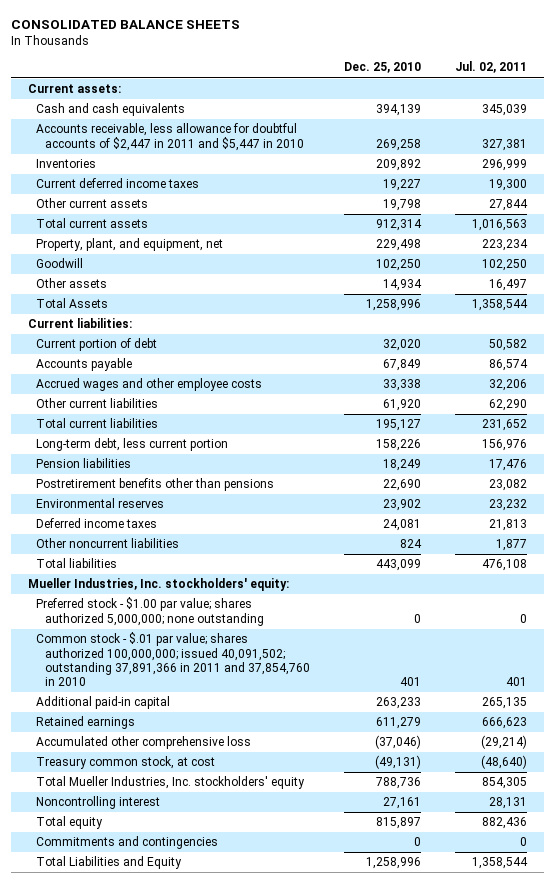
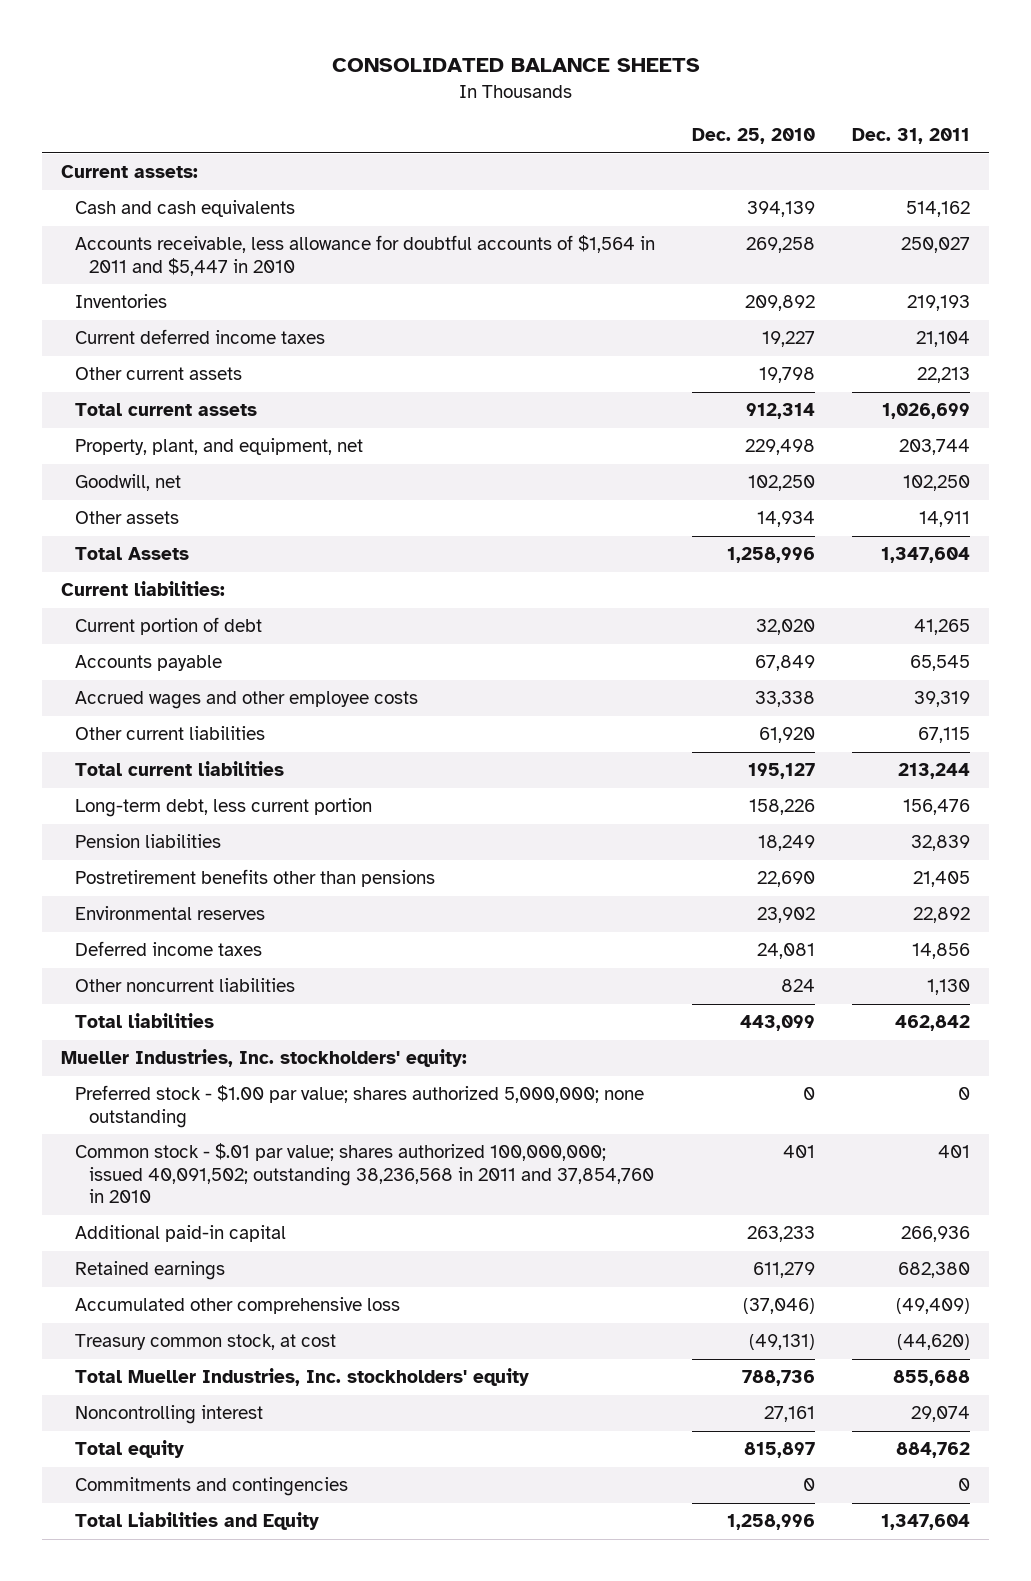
[454,61,527,74] Jul. 02, 2011 -> none
none -> [852,128,971,145] Dec. 31, 2011
[36,123,304,151] Accounts receivable, less allowance for doubtful accounts of $2,447 in 2011 and $5,447 in 2010 -> [74,235,655,276] Accounts receivable, less allowance for doubtful accounts of $1,564 in 2011 and $5,447 in 2010
[36,258,84,269] Goodwill -> [74,474,181,492] Goodwill, net
[36,632,310,686] Common stock - $.01 par value; shares authorized 100,000,000; issued 40,091,502; outstanding 37,891,366 in 2011 and 37,854,760 in 2010 -> [74,1143,654,1204] Common stock - $.01 par value; shares authorized 100,000,000; issued 40,091,502; outstanding 38,236,568 in 2011 and 37,854,760 in 2010

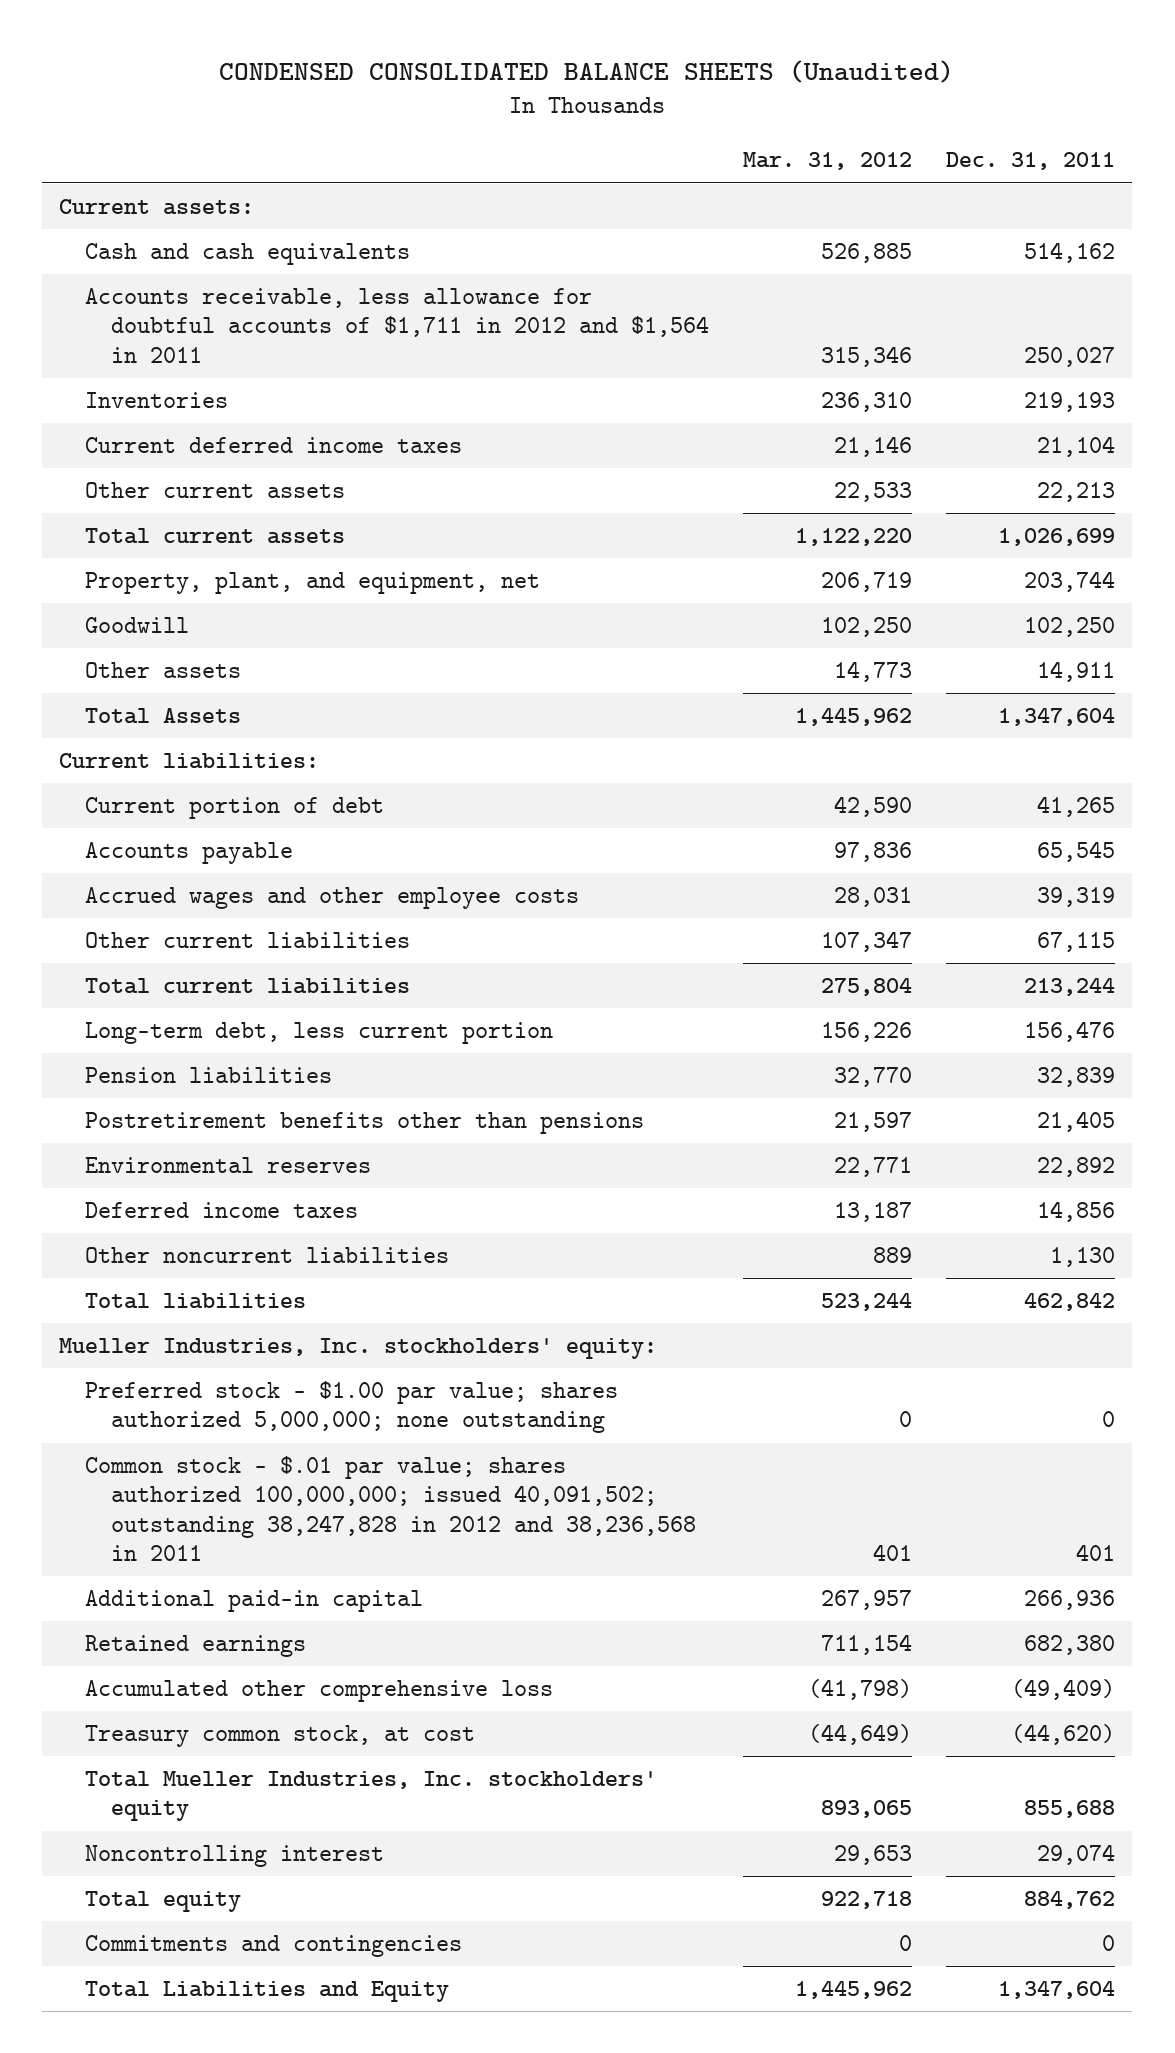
[331,57,700,72] CONSOLIDATED BALANCE SHEETS -> [219,60,955,84] CONDENSED CONSOLIDATED BALANCE SHEETS (Unaudited)
[692,128,816,145] Dec. 25, 2010 -> none
none -> [743,152,913,171] Mar. 31, 2012
[74,235,655,276] Accounts receivable, less allowance for doubtful accounts of $1,564 in 2011 and $5,447 in 2010 -> [85,288,710,363] Accounts receivable, less allowance for doubtful accounts of $1,711 in 2012 and $1,564 in 2011
[74,474,181,492] Goodwill, net -> [85,617,190,634] Goodwill
[74,1143,654,1204] Common stock - $.01 par value; shares authorized 100,000,000; issued 40,091,502; outstanding 38,236,568 in 2011 and 37,854,760 in 2010 -> [85,1456,697,1562] Common stock - $.01 par value; shares authorized 100,000,000; issued 40,091,502; outstanding 38,247,828 in 2012 and 38,236,568 in 2011

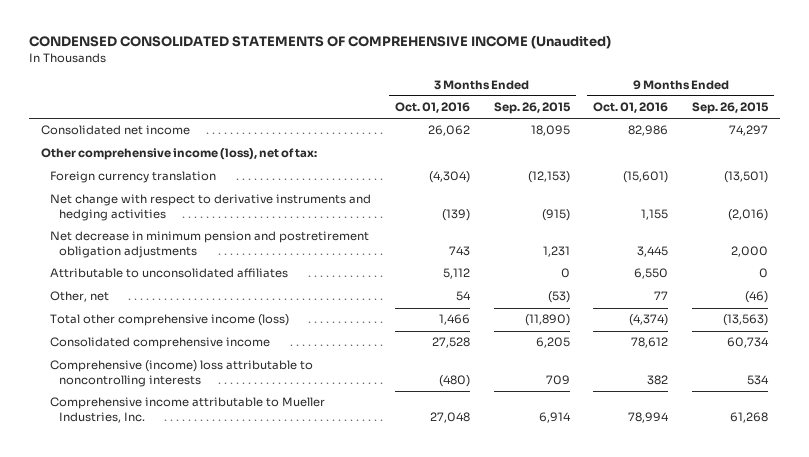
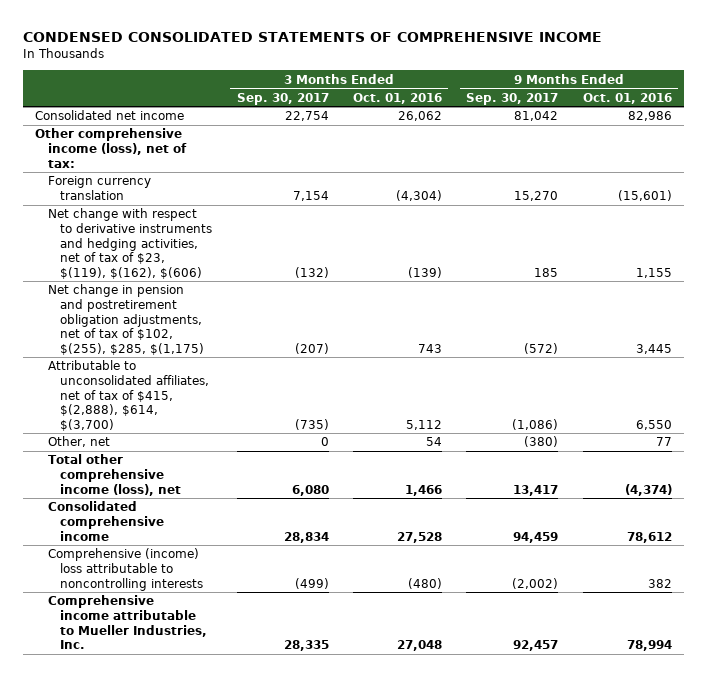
[28,35,611,50] CONDENSED CONSOLIDATED STATEMENTS OF COMPREHENSIVE INCOME (Unaudited) -> [23,31,603,42] CONDENSED CONSOLIDATED STATEMENTS OF COMPREHENSIVE INCOME
[493,102,571,115] Sep. 26, 2015 -> none
[692,102,770,115] Sep. 26, 2015 -> none
none -> [236,92,329,105] Sep. 30, 2017
none -> [466,92,559,105] Sep. 30, 2017
[49,194,371,221] Net change with respect to derivative instruments and hedging activities -> [47,208,213,279] Net change with respect to derivative instruments and hedging activities, net of tax of $23, $(119), $(162), $(606)
[49,231,369,258] Net decrease in minimum pension and postretirement obligation adjustments -> [47,284,205,355] Net change in pension and postretirement obligation adjustments, net of tax of $102, $(255), $285, $(1,175)
[49,268,288,279] Attributable to unconsolidated affiliates -> [47,360,210,431] Attributable to unconsolidated affiliates, net of tax of $415, $(2,888), $614, $(3,700)
[49,314,289,327] Total other comprehensive income (loss) -> [47,454,182,496] Total other comprehensive income (loss), net

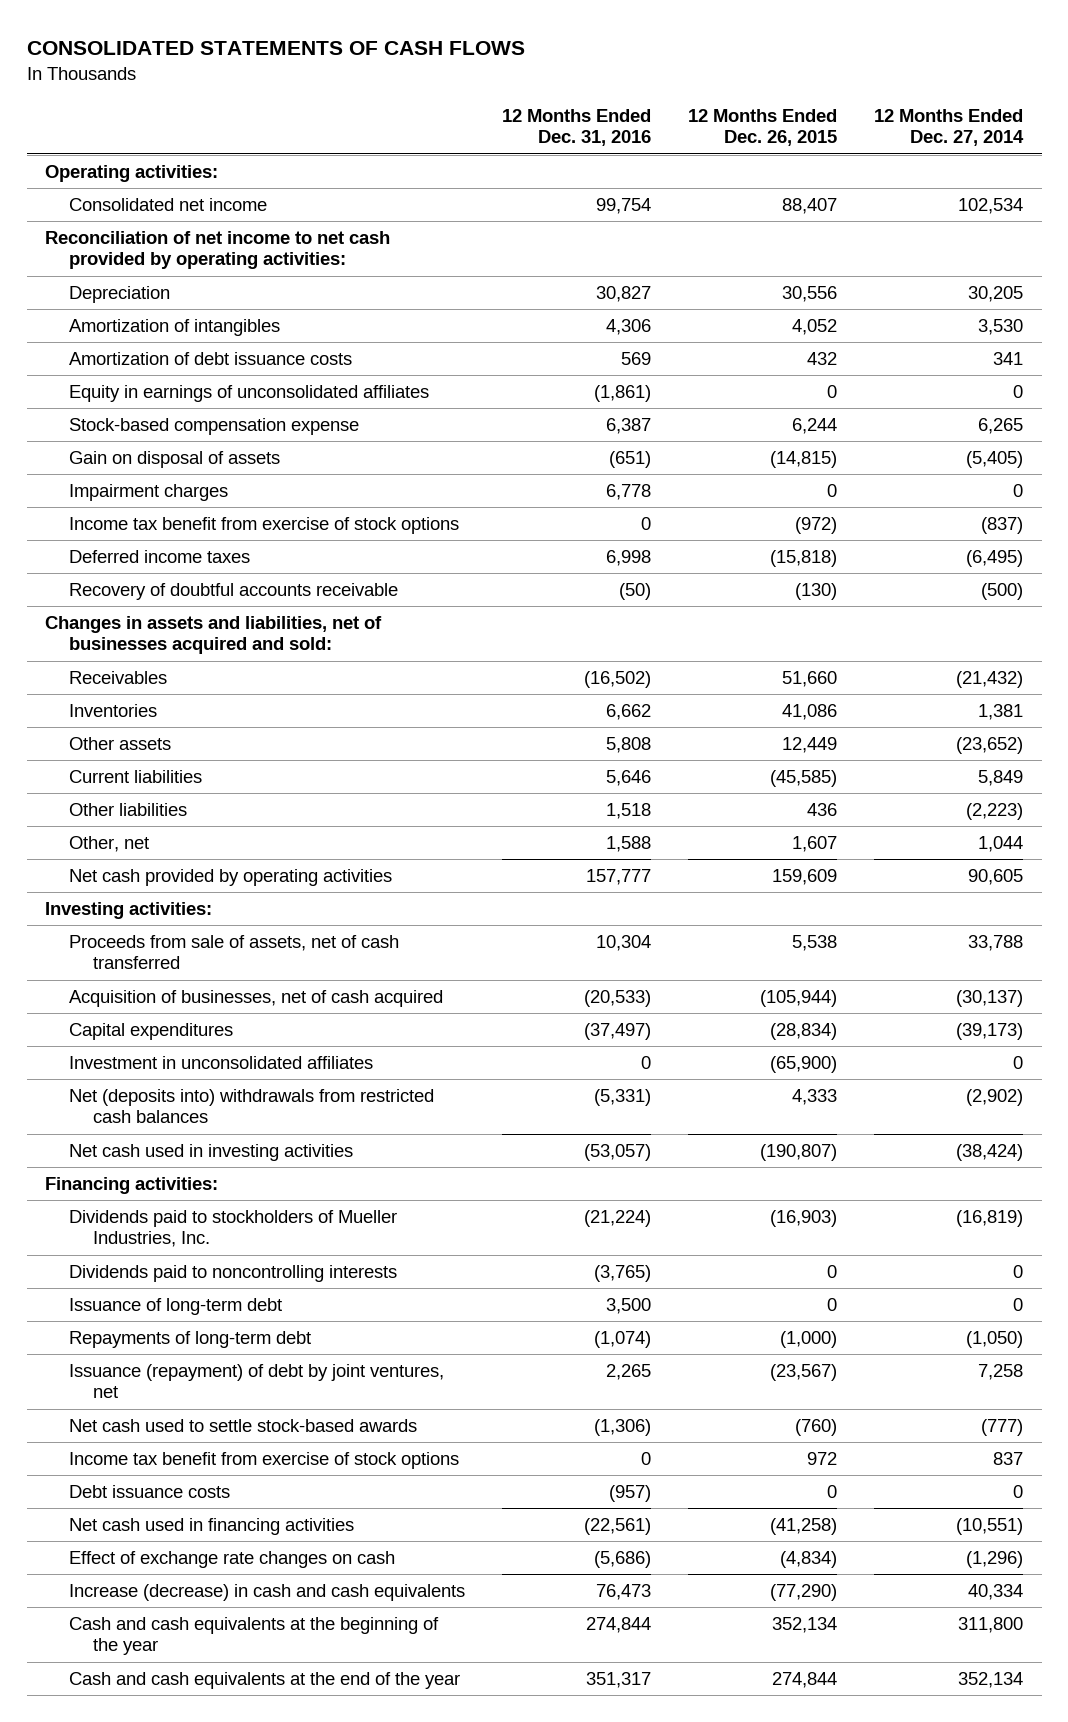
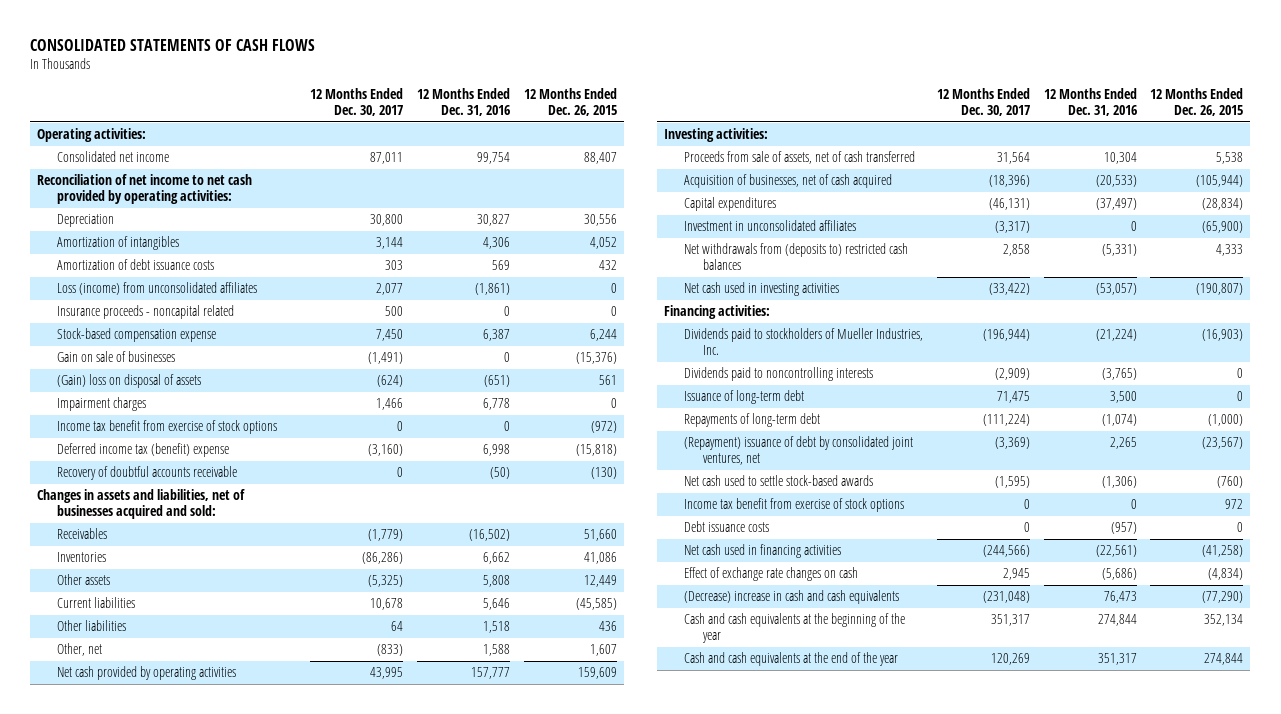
[874,108,1025,147] 12 Months Ended Dec. 27, 2014 -> none
none -> [309,88,403,116] 12 Months Ended Dec. 30, 2017
[68,385,429,403] Equity in earnings of unconsolidated affiliates -> [57,282,258,296] Loss (income) from unconsolidated affiliates
none -> [57,305,235,320] Insurance proceeds - noncapital related
none -> [57,351,176,363] Gain on sale of businesses
[68,451,280,469] Gain on disposal of assets -> [57,374,202,389] (Gain) loss on disposal of assets
[770,451,838,469] (14,815) -> [598,375,617,386] 561
[68,550,250,564] Deferred income taxes -> [57,443,230,458] Deferred income tax (benefit) expense
[68,1089,434,1124] Net (deposits into) withdrawals from restricted cash balances -> [683,243,908,270] Net withdrawals from (deposits to) restricted cash balances
[68,1364,444,1399] Issuance (repayment) of debt by joint ventures, net -> [683,436,913,465] (Repayment) issuance of debt by consolidated joint ventures, net
[68,1584,465,1602] Increase (decrease) in cash and cash equivalents -> [683,590,899,605] (Decrease) increase in cash and cash equivalents

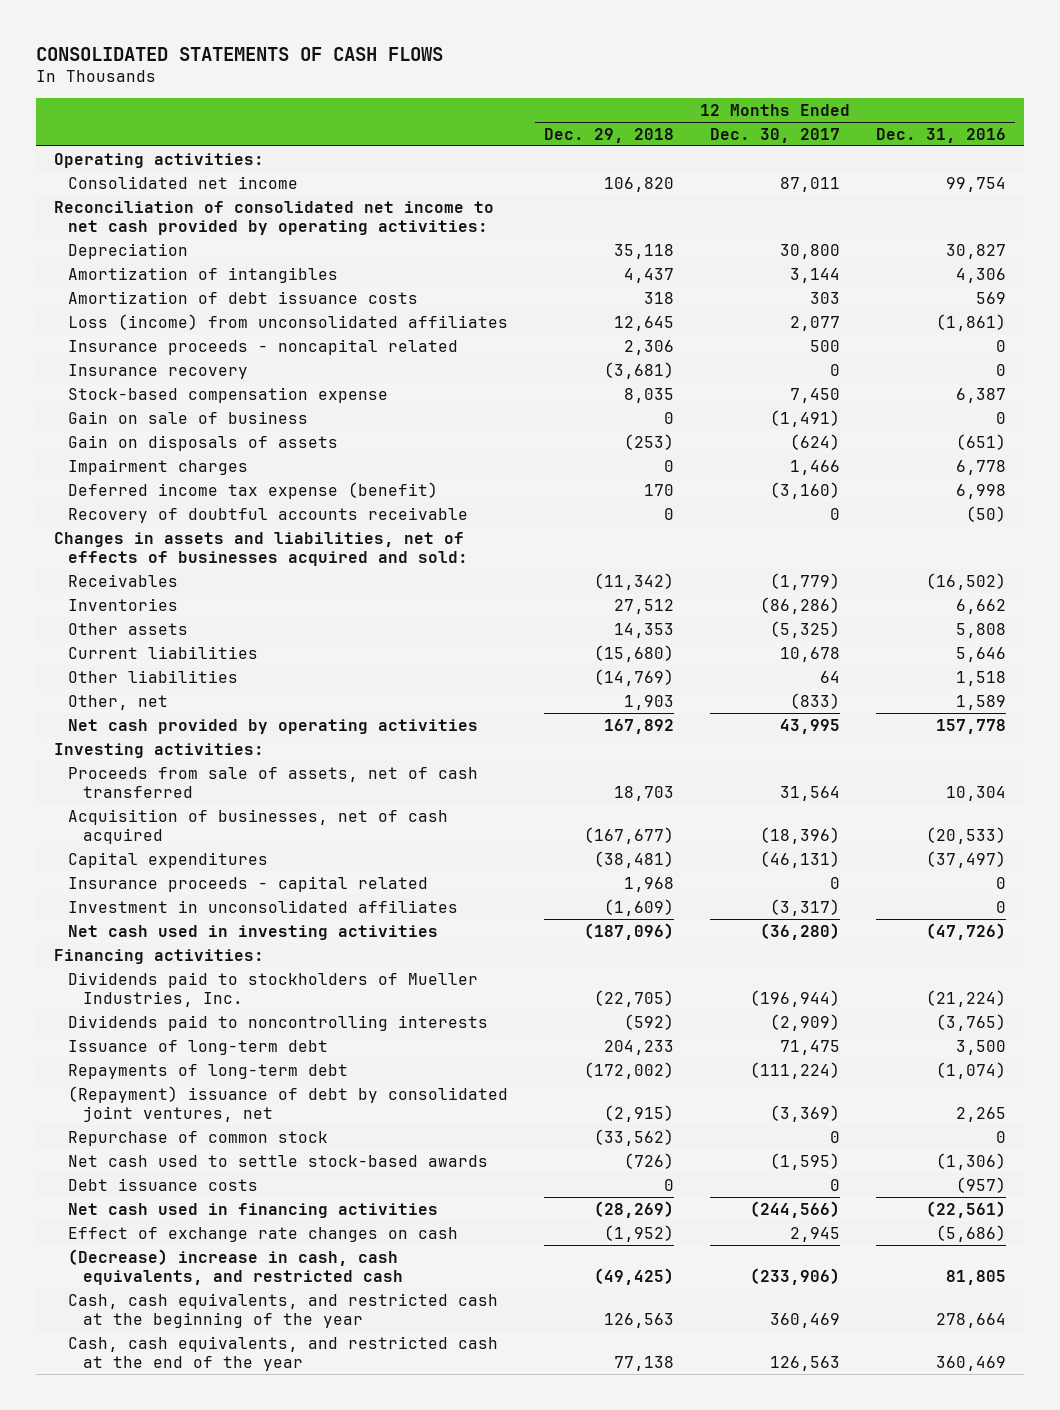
[523,88,617,116] 12 Months Ended Dec. 26, 2015 -> none
none -> [544,127,675,143] Dec. 29, 2018
[37,174,253,204] Reconciliation of net income to net cash provided by operating activities: -> [53,200,494,236] Reconciliation of consolidated net income to net cash provided by operating activities:
none -> [68,363,249,379] Insurance recovery
[57,351,176,363] Gain on sale of businesses -> [68,410,309,424] Gain on sale of business
[57,374,202,389] (Gain) loss on disposal of assets -> [68,434,339,451] Gain on disposals of assets
[57,420,278,435] Income tax benefit from exercise of stock options -> none
[57,443,230,458] Deferred income tax (benefit) expense -> [68,481,439,499] Deferred income tax expense (benefit)
[37,489,246,519] Changes in assets and liabilities, net of businesses acquired and sold: -> [53,531,469,567] Changes in assets and liabilities, net of effects of businesses acquired and sold:
[482,644,510,657] 1,588 -> [955,694,1006,710] 1,589
[470,667,510,680] 157,777 -> [935,718,1006,734] 157,778
none -> [68,875,429,892] Insurance proceeds - capital related
[683,243,908,270] Net withdrawals from (deposits to) restricted cash balances -> none
[988,283,1030,296] (33,422) -> [760,922,841,940] (36,280)
[1095,283,1137,296] (53,057) -> [925,922,1006,940] (47,726)
none -> [68,1130,329,1146] Repurchase of common stock
[683,498,904,513] Income tax benefit from exercise of stock options -> none
[683,590,899,605] (Decrease) increase in cash and cash equivalents -> [68,1248,404,1286] (Decrease) increase in cash, cash equivalents, and restricted cash
[982,591,1030,604] (231,048) -> [750,1268,841,1286] (233,906)
[1103,591,1137,604] 76,473 -> [945,1270,1006,1286] 81,805
[683,613,905,643] Cash and cash equivalents at the beginning of the year -> [68,1292,499,1329] Cash, cash equivalents, and restricted cash at the beginning of the year
[990,614,1030,627] 351,317 -> [770,1313,841,1329] 360,469
[1097,614,1137,627] 274,844 -> [935,1313,1006,1329] 278,664
[683,652,898,667] Cash and cash equivalents at the end of the year -> [68,1335,499,1372] Cash, cash equivalents, and restricted cash at the end of the year
[990,653,1030,666] 120,269 -> [770,1356,841,1372] 126,563
[1097,653,1137,666] 351,317 -> [935,1356,1006,1372] 360,469

